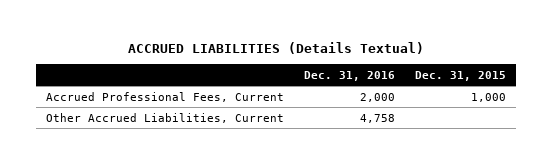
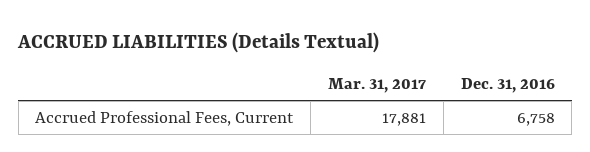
[414,70,506,81] Dec. 31, 2015 -> none
none -> [328,78,427,94] Mar. 31, 2017
[46,112,285,123] Other Accrued Liabilities, Current -> none
[359,92,395,102] 2,000 -> [516,112,555,126] 6,758

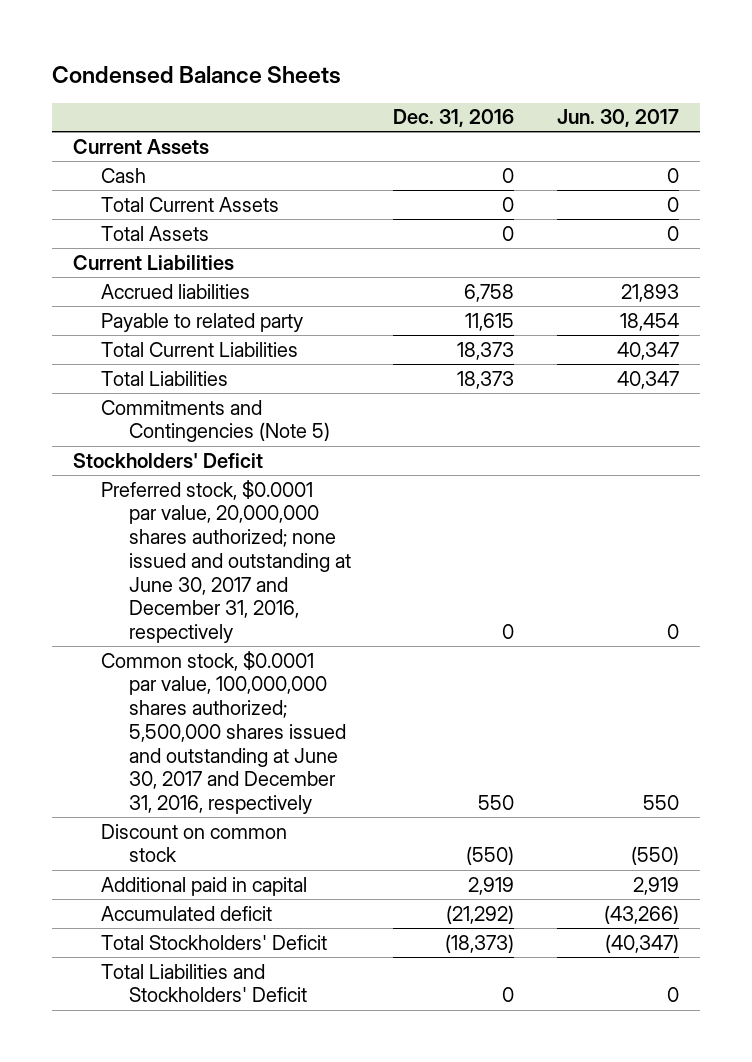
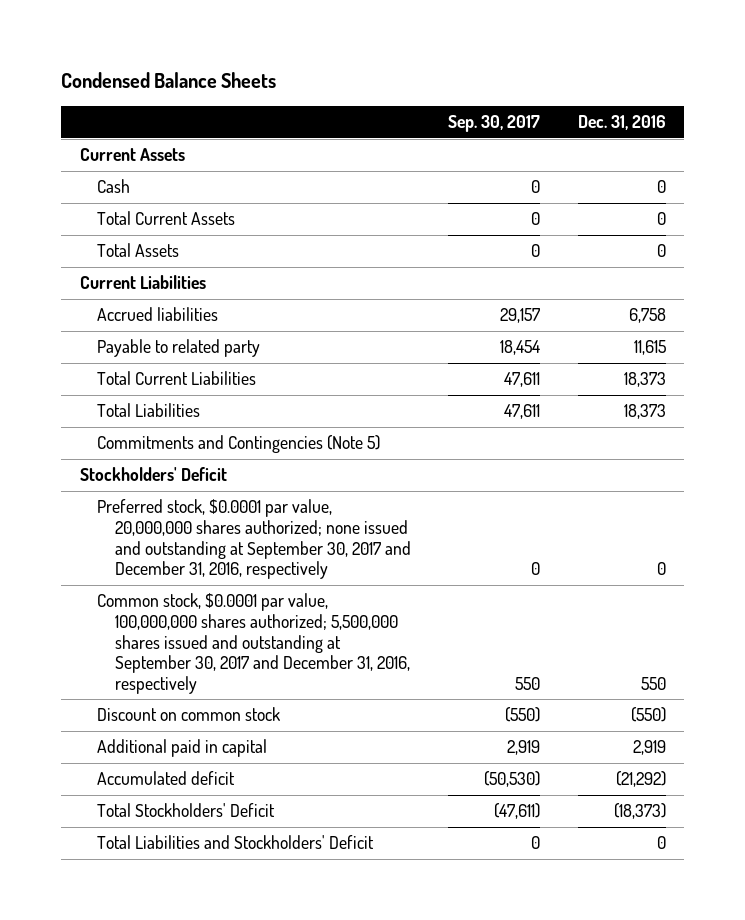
[556,109,679,128] Jun. 30, 2017 -> none
none -> [448,115,541,133] Sep. 30, 2017
[100,479,351,644] Preferred stock, $0.0001 par value, 20,000,000 shares authorized; none issued and outstanding at June 30, 2017 and December 31, 2016, respectively -> [97,499,411,580] Preferred stock, $0.0001 par value, 20,000,000 shares authorized; none issued and outstanding at September 30, 2017 and December 31, 2016, respectively
[100,650,346,815] Common stock, $0.0001 par value, 100,000,000 shares authorized; 5,500,000 shares issued and outstanding at June 30, 2017 and December 31, 2016, respectively -> [97,593,410,694] Common stock, $0.0001 par value, 100,000,000 shares authorized; 5,500,000 shares issued and outstanding at September 30, 2017 and December 31, 2016, respectively

